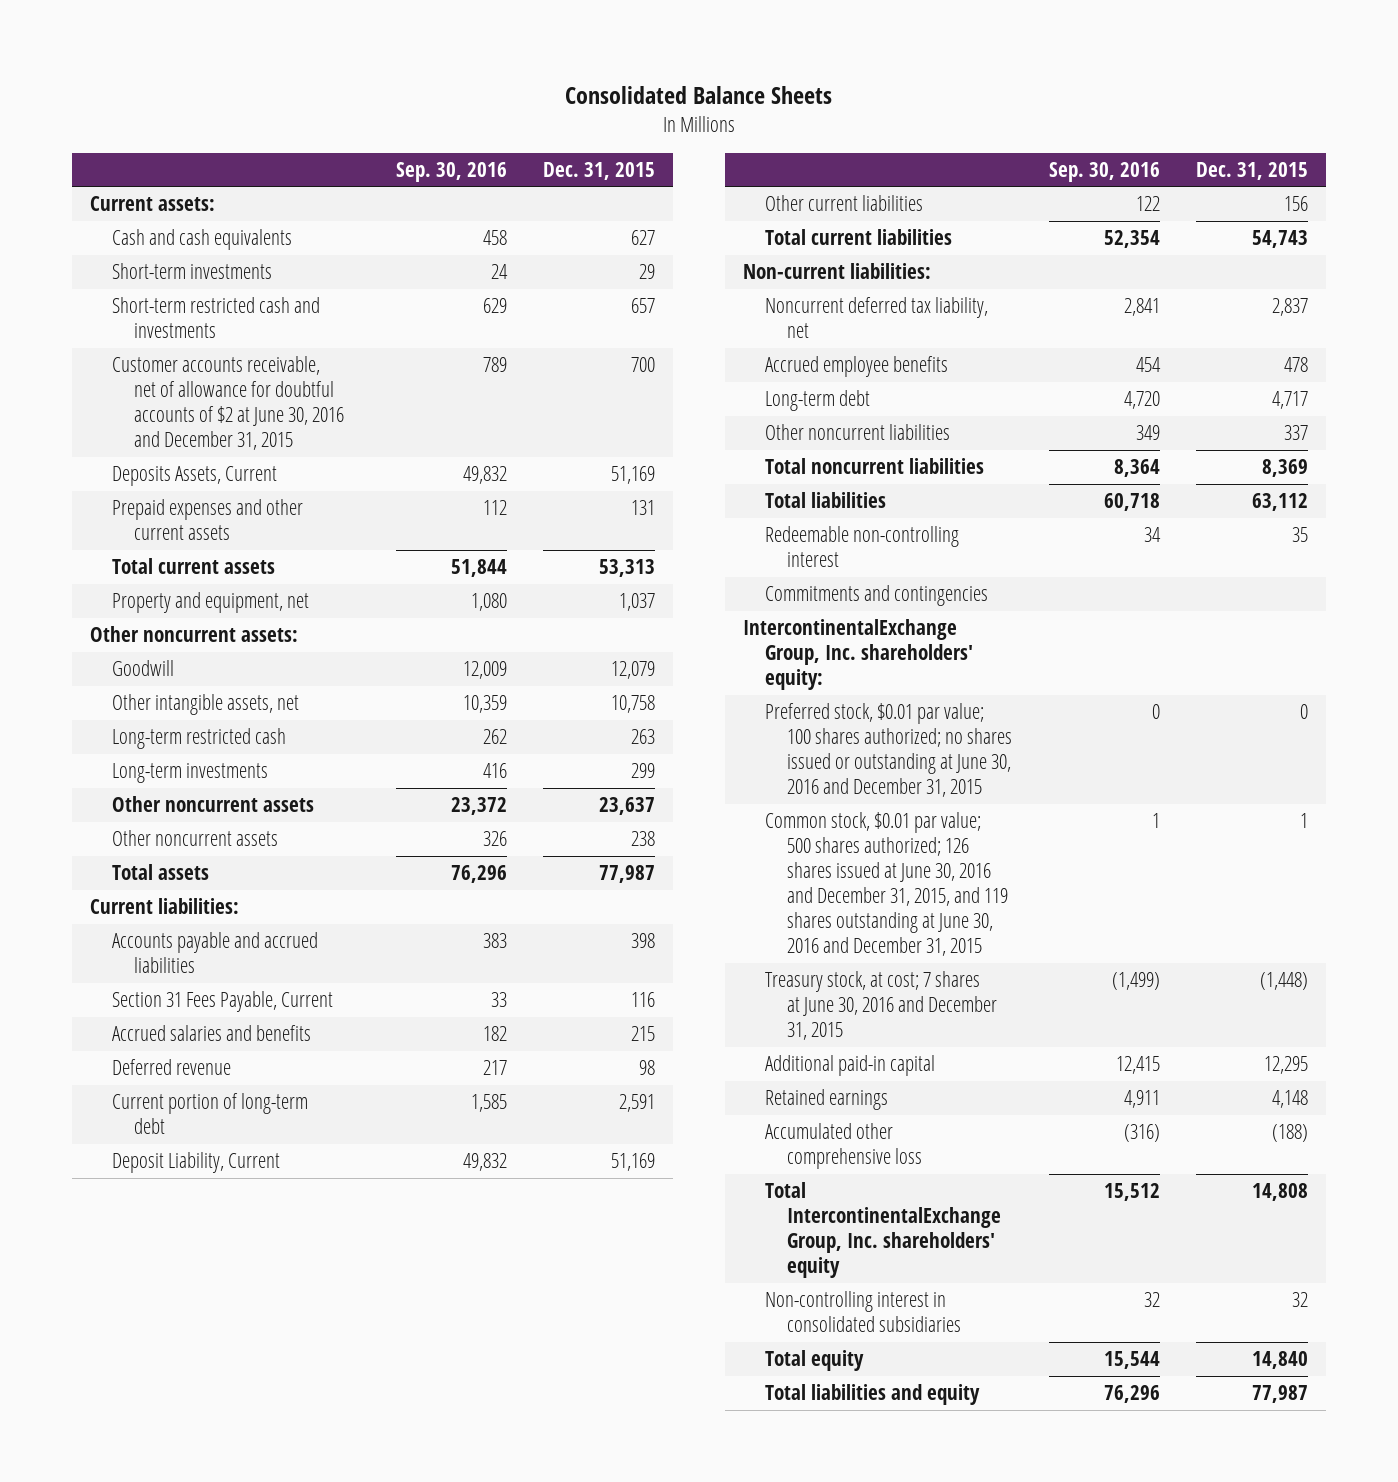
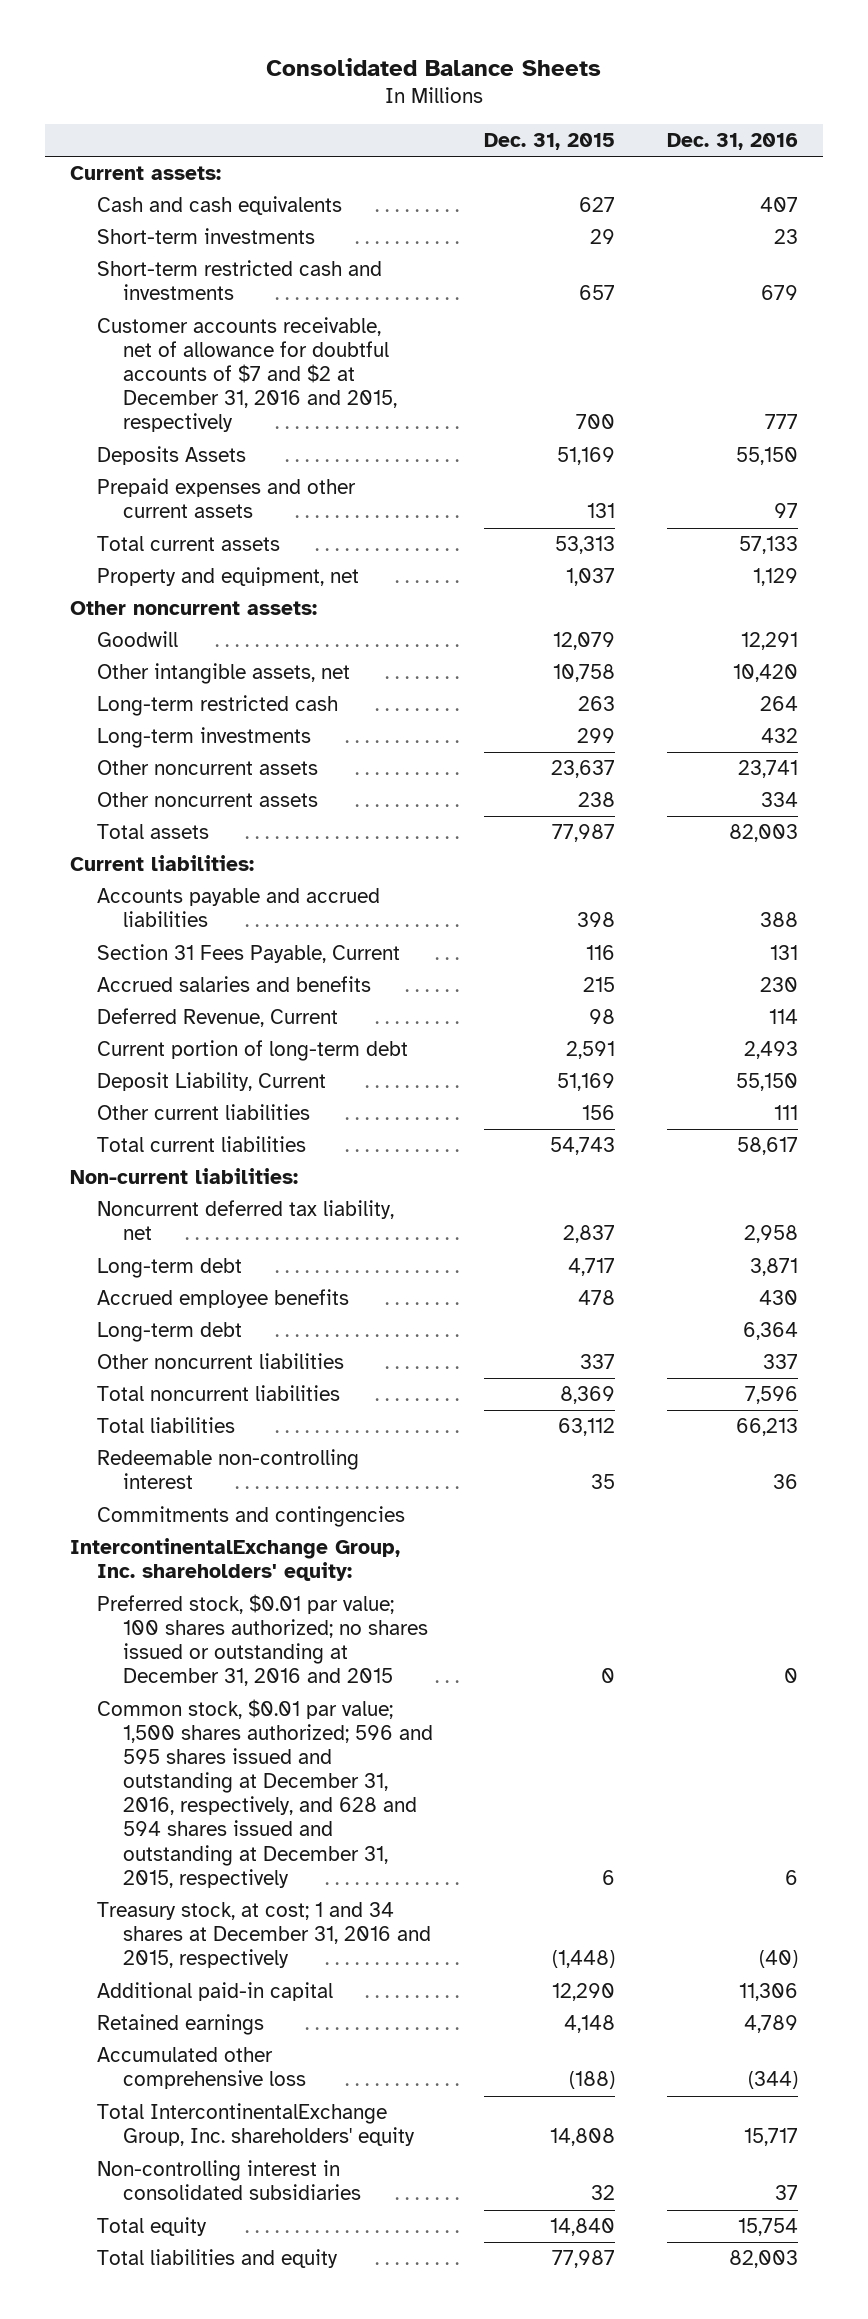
[395,161,507,182] Sep. 30, 2016 -> none
none -> [666,132,798,150] Dec. 31, 2016
[112,356,345,451] Customer accounts receivable, net of allowance for doubtful accounts of $2 at June 30, 2016 and December 31, 2015 -> [96,317,398,433] Customer accounts receivable, net of allowance for doubtful accounts of $7 and $2 at December 31, 2016 and 2015, respectively
[112,466,278,487] Deposits Assets, Current -> [96,446,246,466] Deposits Assets
[112,1059,232,1076] Deferred revenue -> [96,1008,338,1028] Deferred Revenue, Current
[765,356,949,378] Accrued employee benefits -> [96,1289,349,1309] Accrued employee benefits
none -> [96,1322,242,1343] Long-term debt
[765,703,1013,798] Preferred stock, $0.01 par value; 100 shares authorized; no shares issued or outstanding at June 30, 2016 and December 31, 2015 -> [96,1594,429,1687] Preferred stock, $0.01 par value; 100 shares authorized; no shares issued or outstanding at December 31, 2016 and 2015
[765,812,1009,957] Common stock, $0.01 par value; 500 shares authorized; 126 shares issued at June 30, 2016 and December 31, 2015, and 119 shares outstanding at June 30, 2016 and December 31, 2015 -> [96,1699,434,1888] Common stock, $0.01 par value; 1,500 shares authorized; 596 and 595 shares issued and outstanding at December 31, 2016, respectively, and 628 and 594 shares issued and outstanding at December 31, 2015, respectively
[1299,813,1308,829] 1 -> [602,1869,616,1885] 6
[765,971,998,1041] Treasury stock, at cost; 7 shares at June 30, 2016 and December 31, 2015 -> [96,1902,432,1969] Treasury stock, at cost; 1 and 34 shares at December 31, 2016 and 2015, respectively
[1263,1056,1308,1075] 12,295 -> [552,1983,616,2002] 12,290

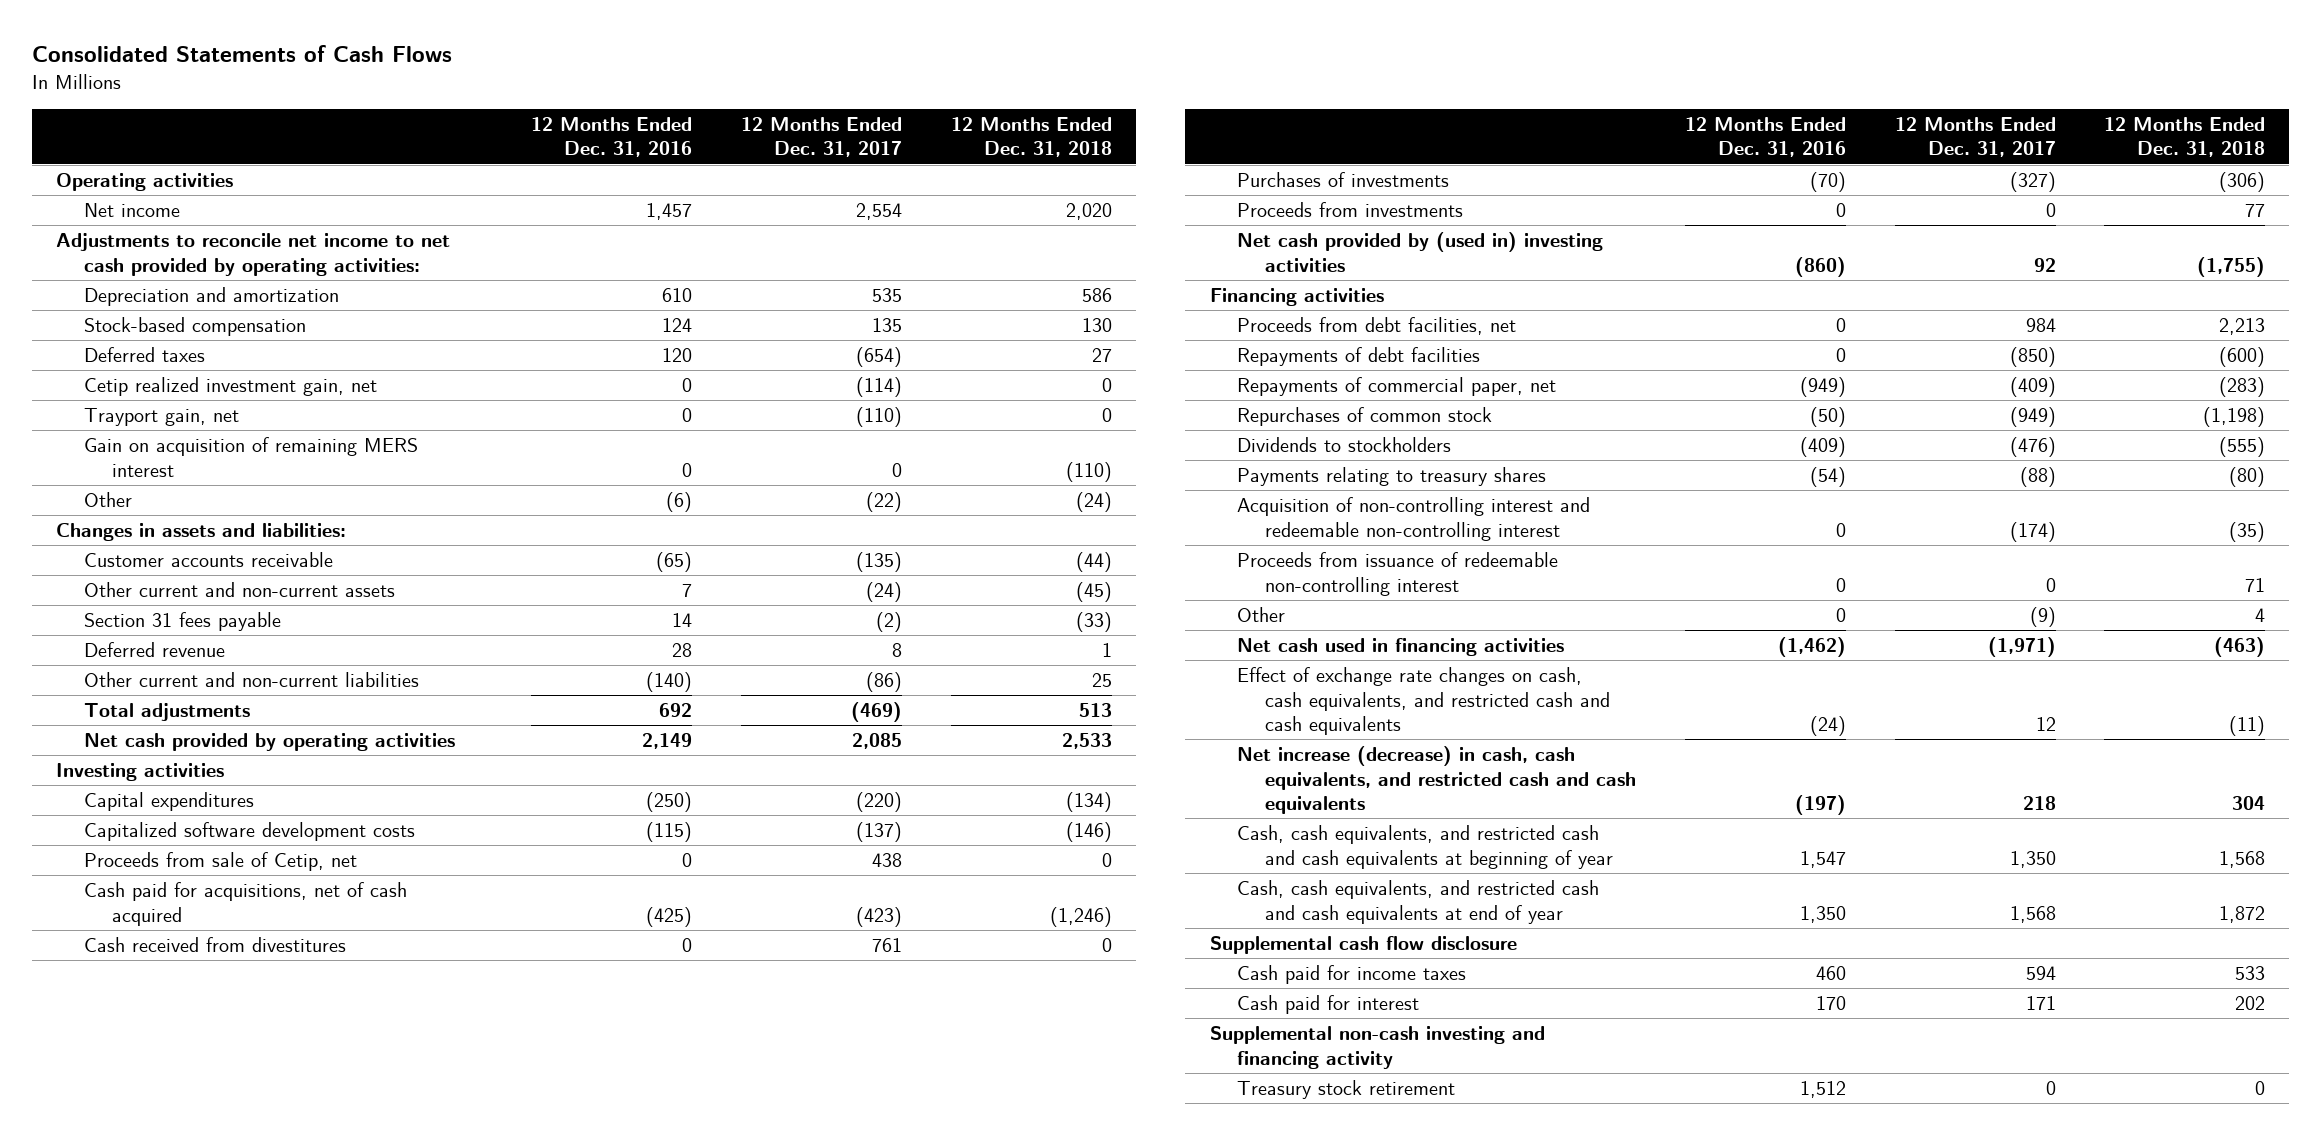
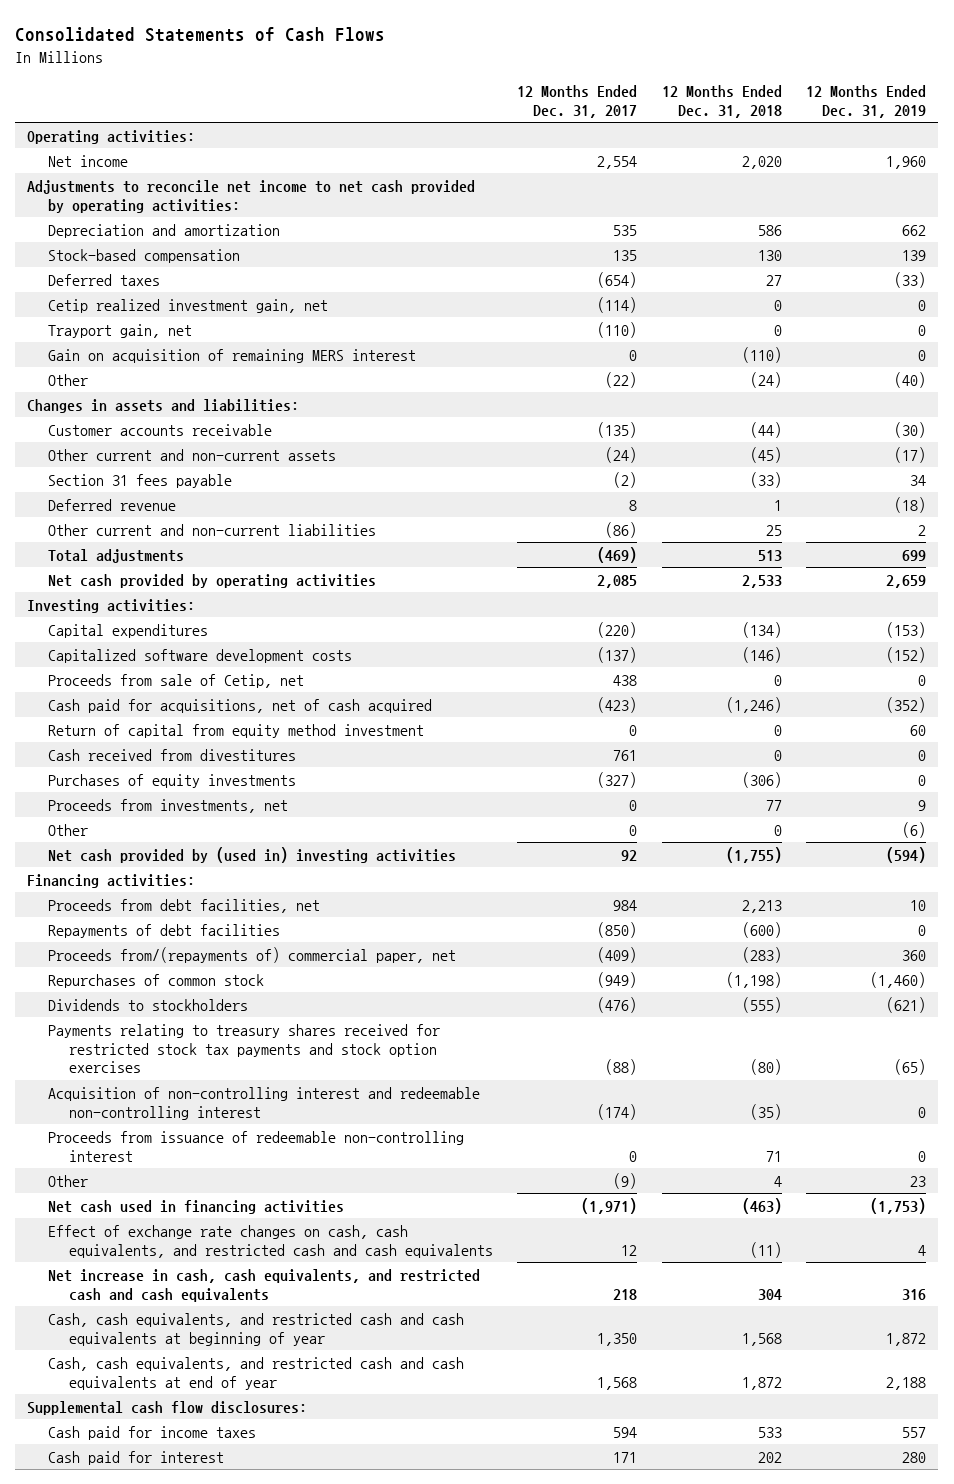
[531,116,693,158] 12 Months Ended Dec. 31, 2016 -> none
none -> [806,85,927,118] 12 Months Ended Dec. 31, 2019
[56,173,234,192] Operating activities -> [27,129,196,144] Operating activities:
[56,763,225,782] Investing activities -> [27,598,196,613] Investing activities:
none -> [48,723,425,738] Return of capital from equity method investment
[1237,172,1450,188] Purchases of investments -> [48,773,297,788] Purchases of equity investments
[1237,202,1464,218] Proceeds from investments -> [48,798,289,813] Proceeds from investments, net
none -> [48,823,89,836] Other
[1209,288,1384,307] Financing activities -> [27,873,196,888] Financing activities:
[1237,377,1557,397] Repayments of commercial paper, net -> [48,946,457,963] Proceeds from/(repayments of) commercial paper, net
[1237,467,1547,487] Payments relating to treasury shares -> [48,1023,441,1074] Payments relating to treasury shares received for restricted stock tax payments and stock option exercises
[1237,746,1637,815] Net increase (decrease) in cash, cash equivalents, and restricted cash and cash equivalents -> [48,1268,481,1302] Net increase in cash, cash equivalents, and restricted cash and cash equivalents
[1209,936,1517,955] Supplemental cash flow disclosure -> [27,1400,308,1415] Supplemental cash flow disclosures:
[1209,1026,1545,1069] Supplemental non-cash investing and financing activity -> none
[1237,1080,1456,1100] Treasury stock retirement -> none

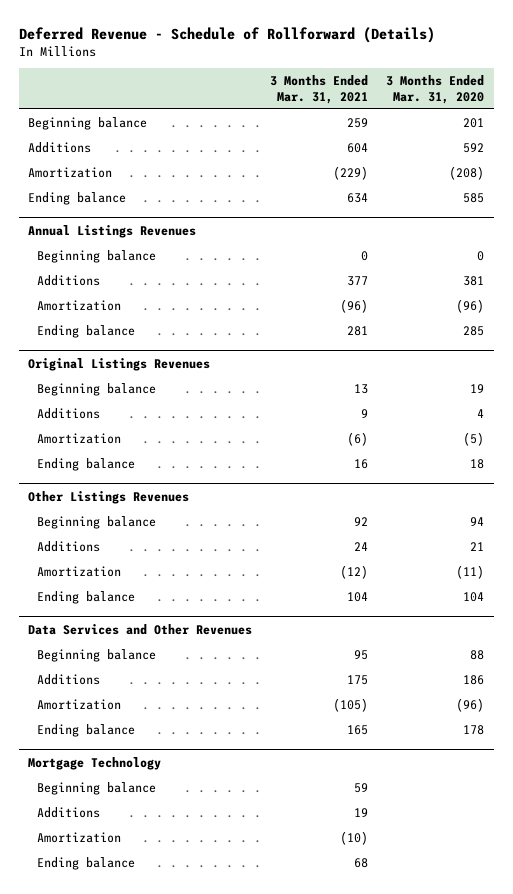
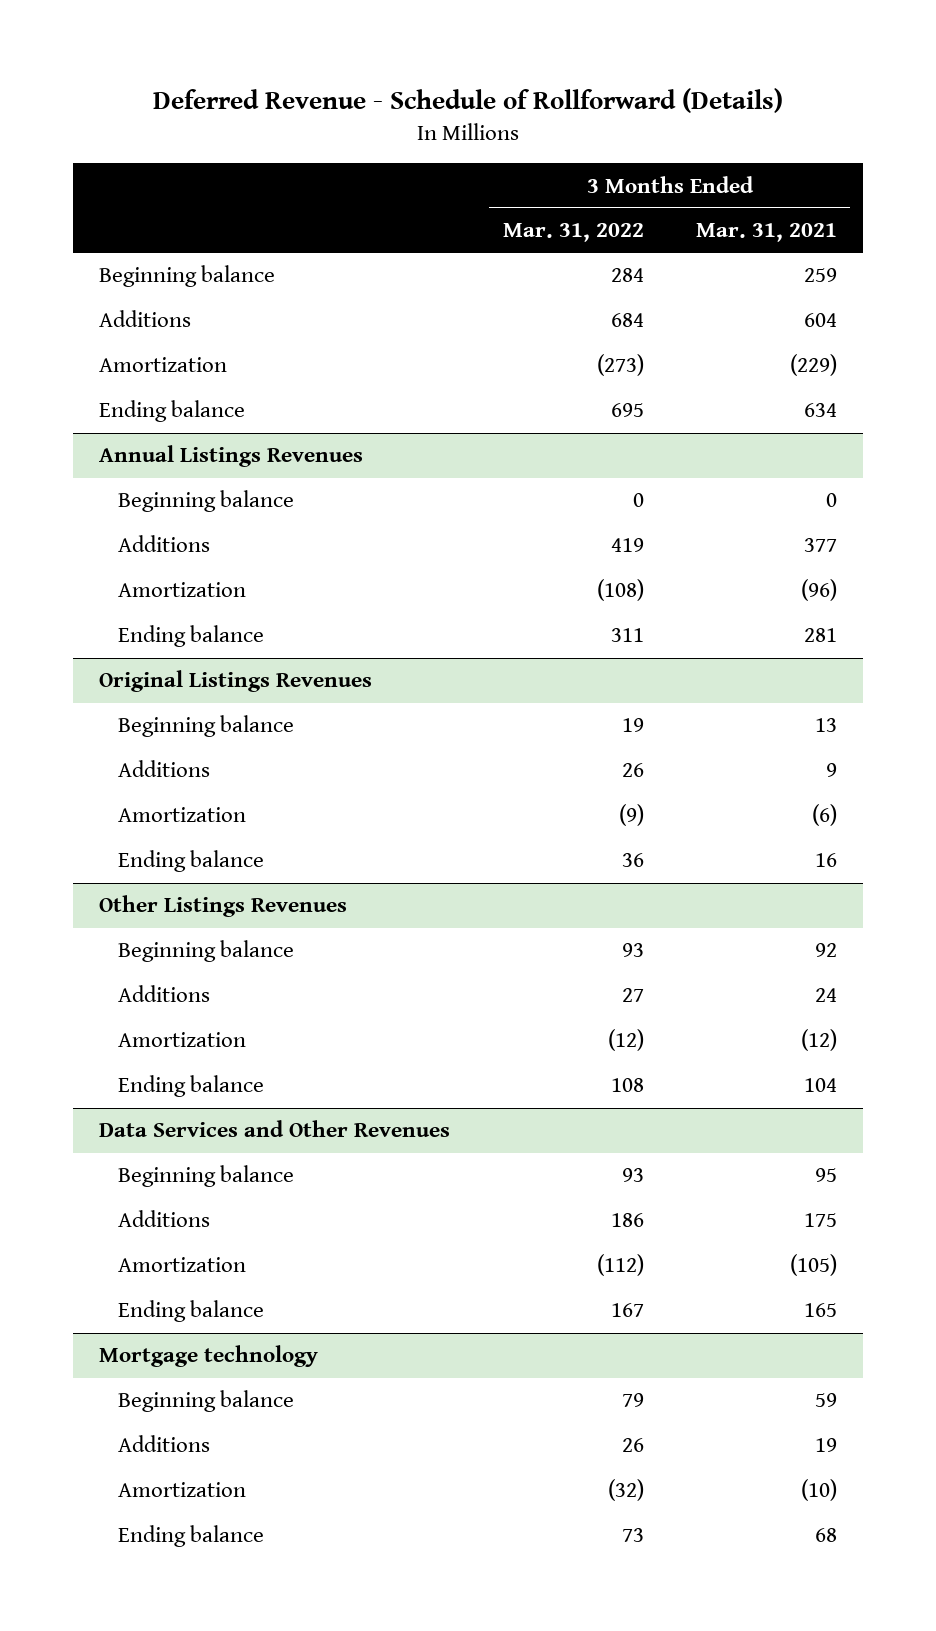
[386,75,485,104] 3 Months Ended Mar. 31, 2020 -> none
none -> [502,223,644,243] Mar. 31, 2022
[28,756,162,770] Mortgage Technology -> [99,1345,319,1368] Mortgage technology

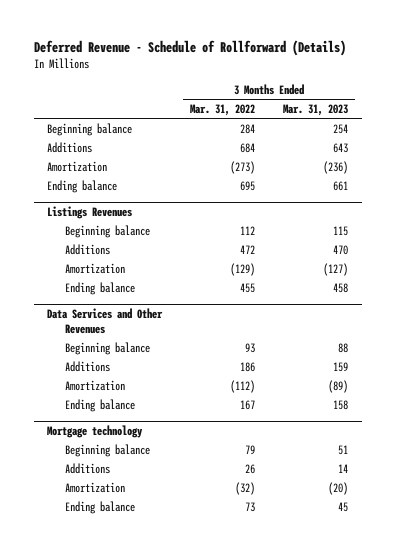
[696,223,838,243] Mar. 31, 2021 -> none
none -> [283,103,349,116] Mar. 31, 2023
[99,670,373,693] Original Listings Revenues -> none
[117,715,294,738] Beginning balance -> none
[117,760,210,778] Additions -> none
[117,807,246,823] Amortization -> none
[117,850,264,873] Ending balance -> none
[99,895,348,918] Other Listings Revenues -> none
[117,940,294,963] Beginning balance -> none
[117,985,210,1003] Additions -> none
[117,1032,246,1048] Amortization -> none
[117,1075,264,1098] Ending balance -> none
[99,445,364,468] Annual Listings Revenues -> [47,205,133,219] Listings Revenues
[632,493,644,508] 0 -> [240,225,256,235] 112
[610,538,644,553] 419 -> [240,244,256,254] 472
[596,579,644,602] (108) -> [230,262,256,276] (129)
[610,628,644,643] 311 -> [240,282,256,293] 455

